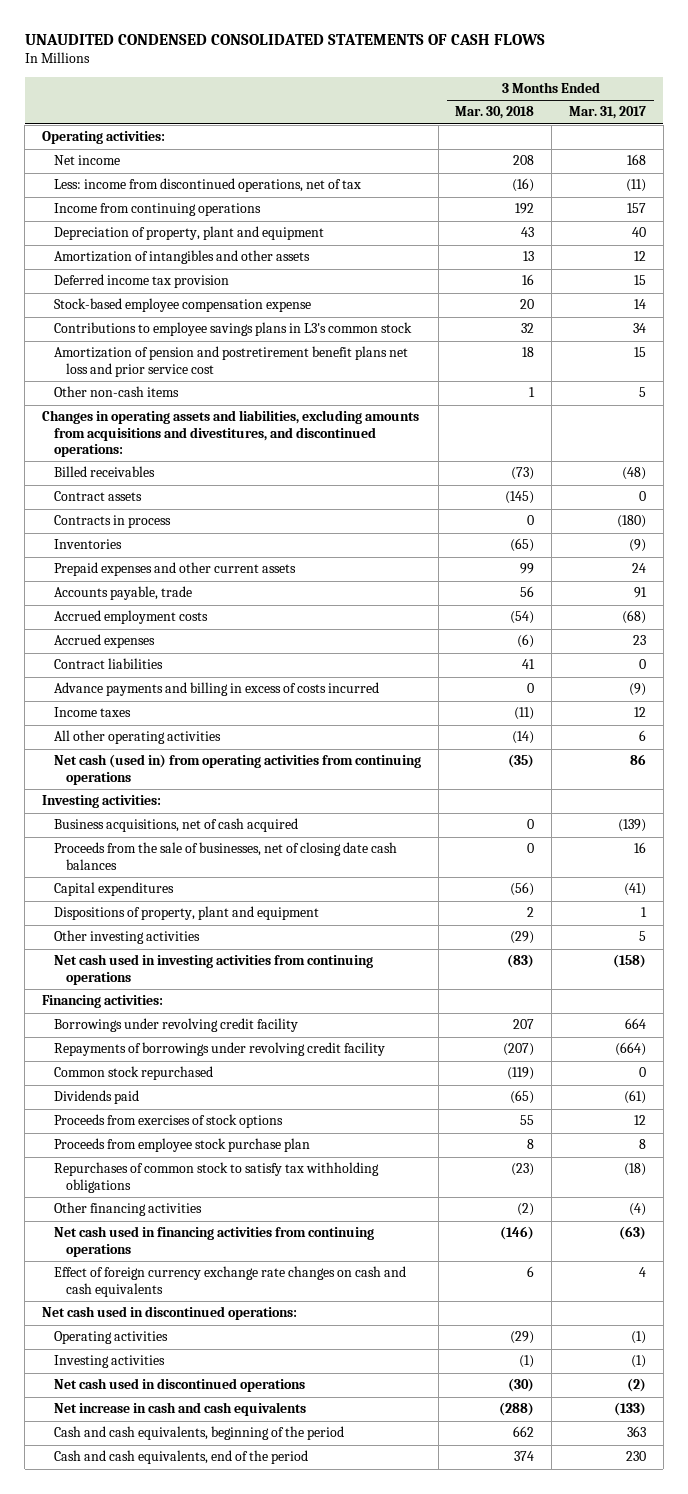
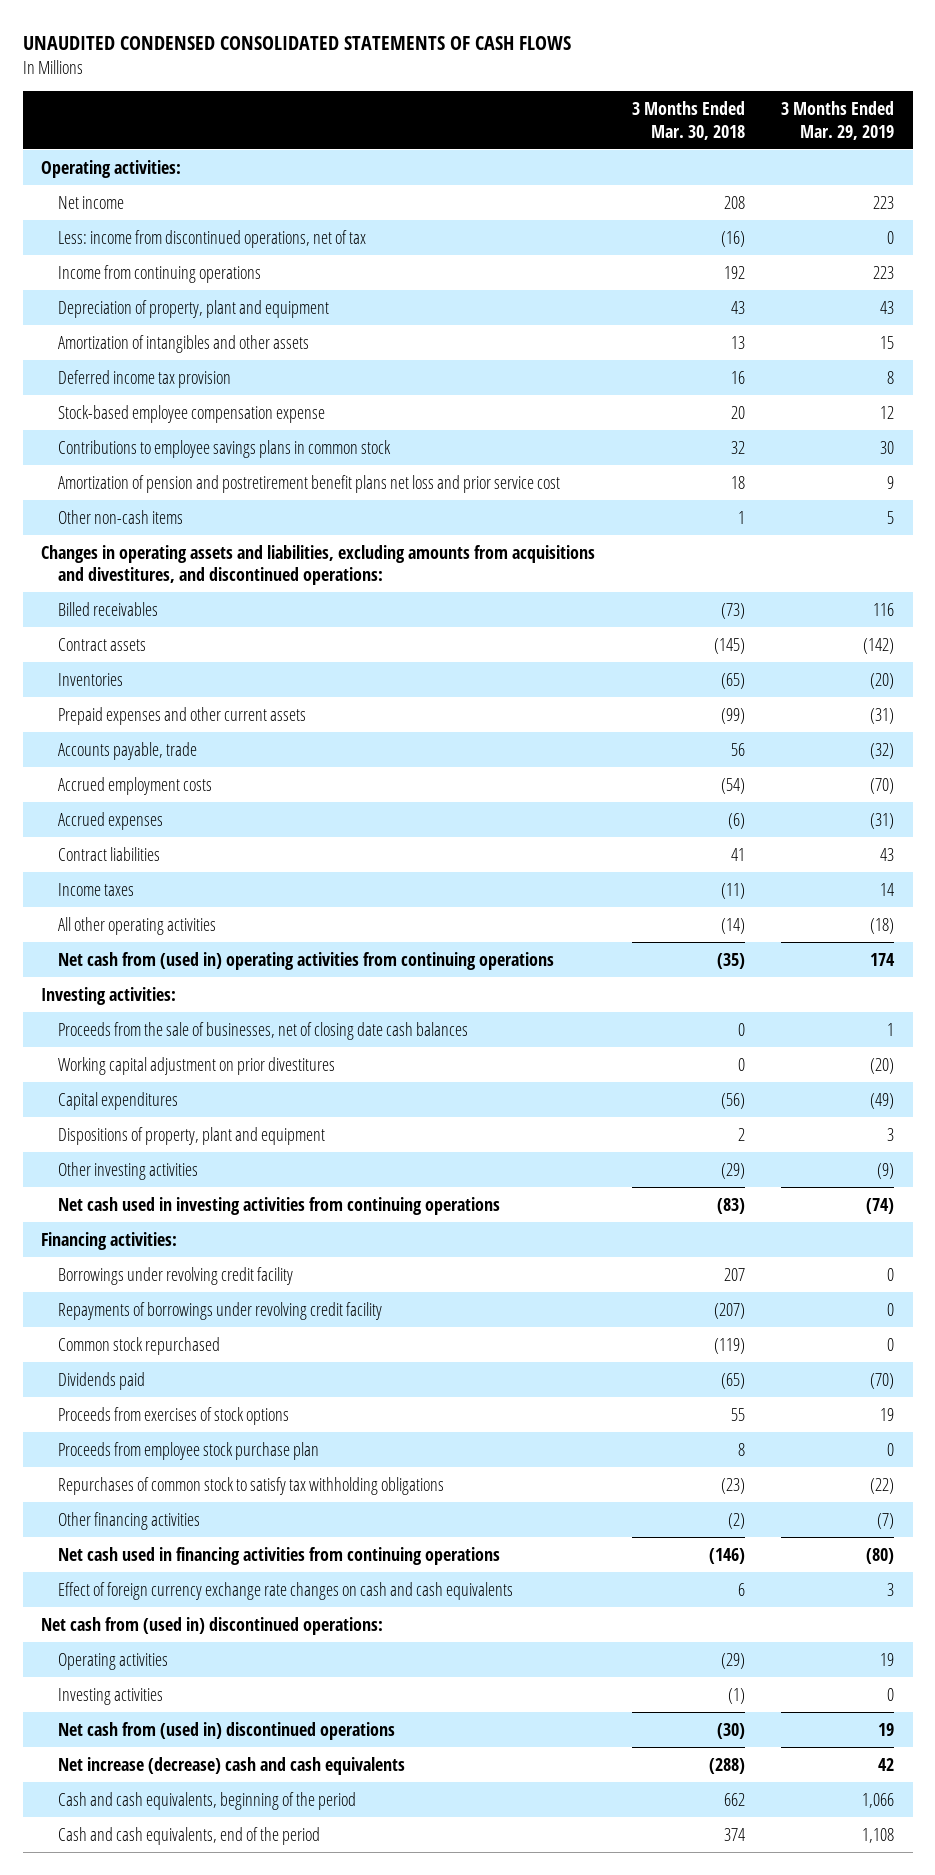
[568,106,646,120] Mar. 31, 2017 -> none
none -> [781,100,895,140] 3 Months Ended Mar. 29, 2019
[53,322,412,337] Contributions to employee savings plans in L3's common stock -> [57,439,391,458] Contributions to employee savings plans in common stock
[53,515,171,529] Contracts in process -> none
[520,563,535,575] 99 -> [720,707,745,724] (99)
[53,682,379,697] Advance payments and billing in excess of costs incurred -> none
[53,754,421,785] Net cash (used in) from operating activities from continuing operations -> [57,951,554,970] Net cash from (used in) operating activities from continuing operations
[53,818,298,833] Business acquisitions, net of cash acquired -> none
none -> [57,1056,335,1075] Working capital adjustment on prior divestitures
[42,1306,298,1321] Net cash used in discontinued operations: -> [40,1616,383,1635] Net cash from (used in) discontinued operations:
[53,1378,305,1393] Net cash used in discontinued operations -> [57,1721,395,1740] Net cash from (used in) discontinued operations
[53,1402,306,1417] Net increase in cash and cash equivalents -> [57,1756,405,1775] Net increase (decrease) cash and cash equivalents

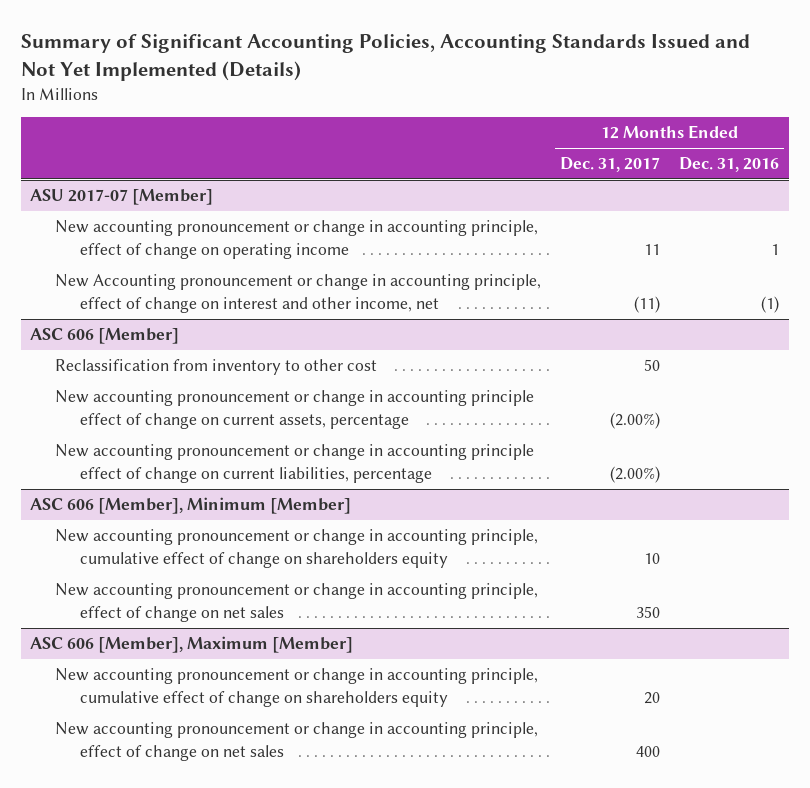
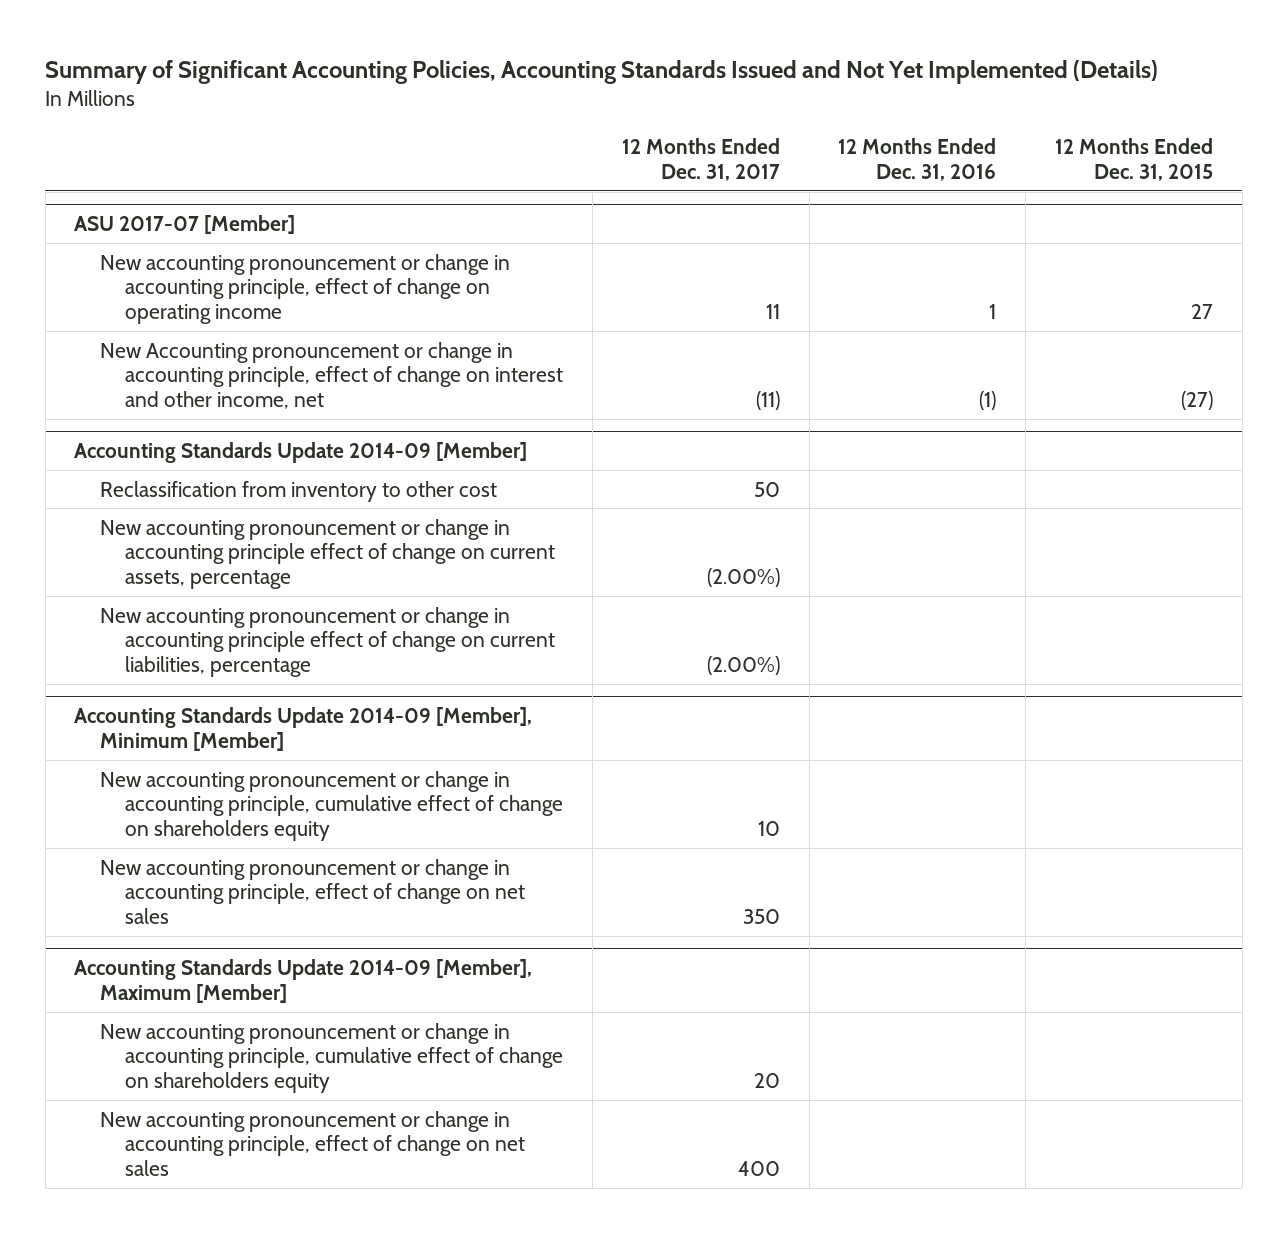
none -> [1054,137,1213,181] 12 Months Ended Dec. 31, 2015
[30,328,180,345] ASC 606 [Member] -> [74,442,528,464] Accounting Standards Update 2014-09 [Member]
[30,497,352,515] ASC 606 [Member], Minimum [Member] -> none
none -> [74,707,533,751] Accounting Standards Update 2014-09 [Member], Minimum [Member]
[30,636,354,654] ASC 606 [Member], Maximum [Member] -> none
none -> [74,959,533,1003] Accounting Standards Update 2014-09 [Member], Maximum [Member]

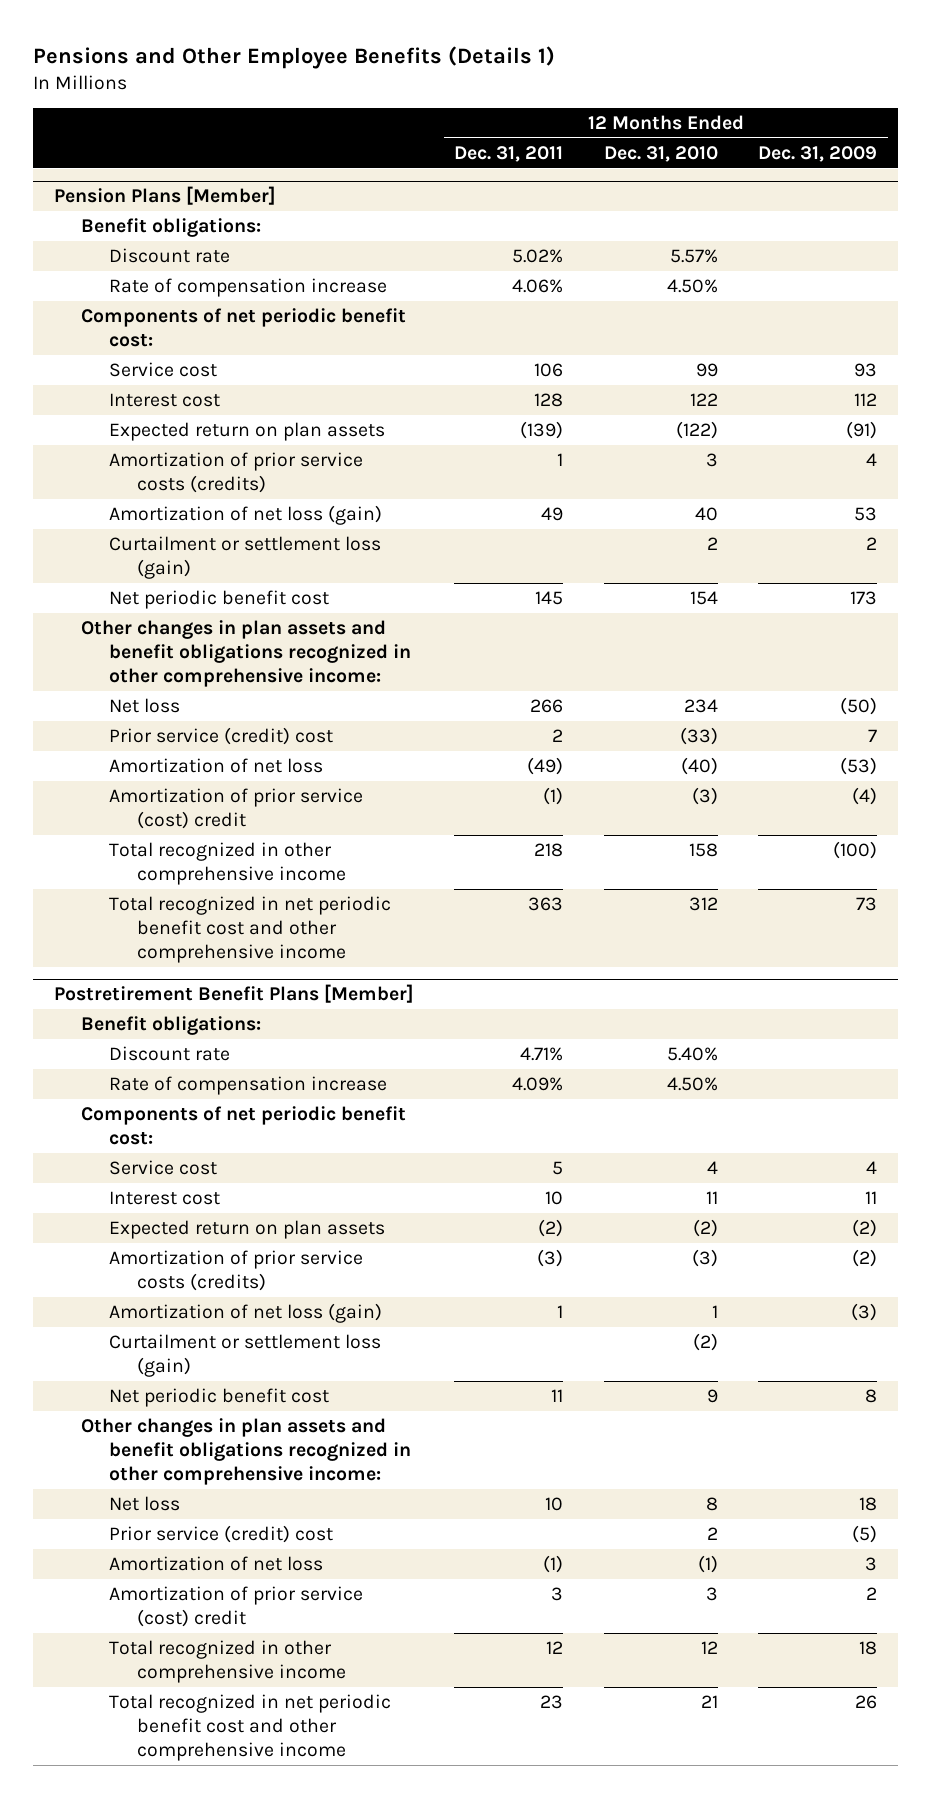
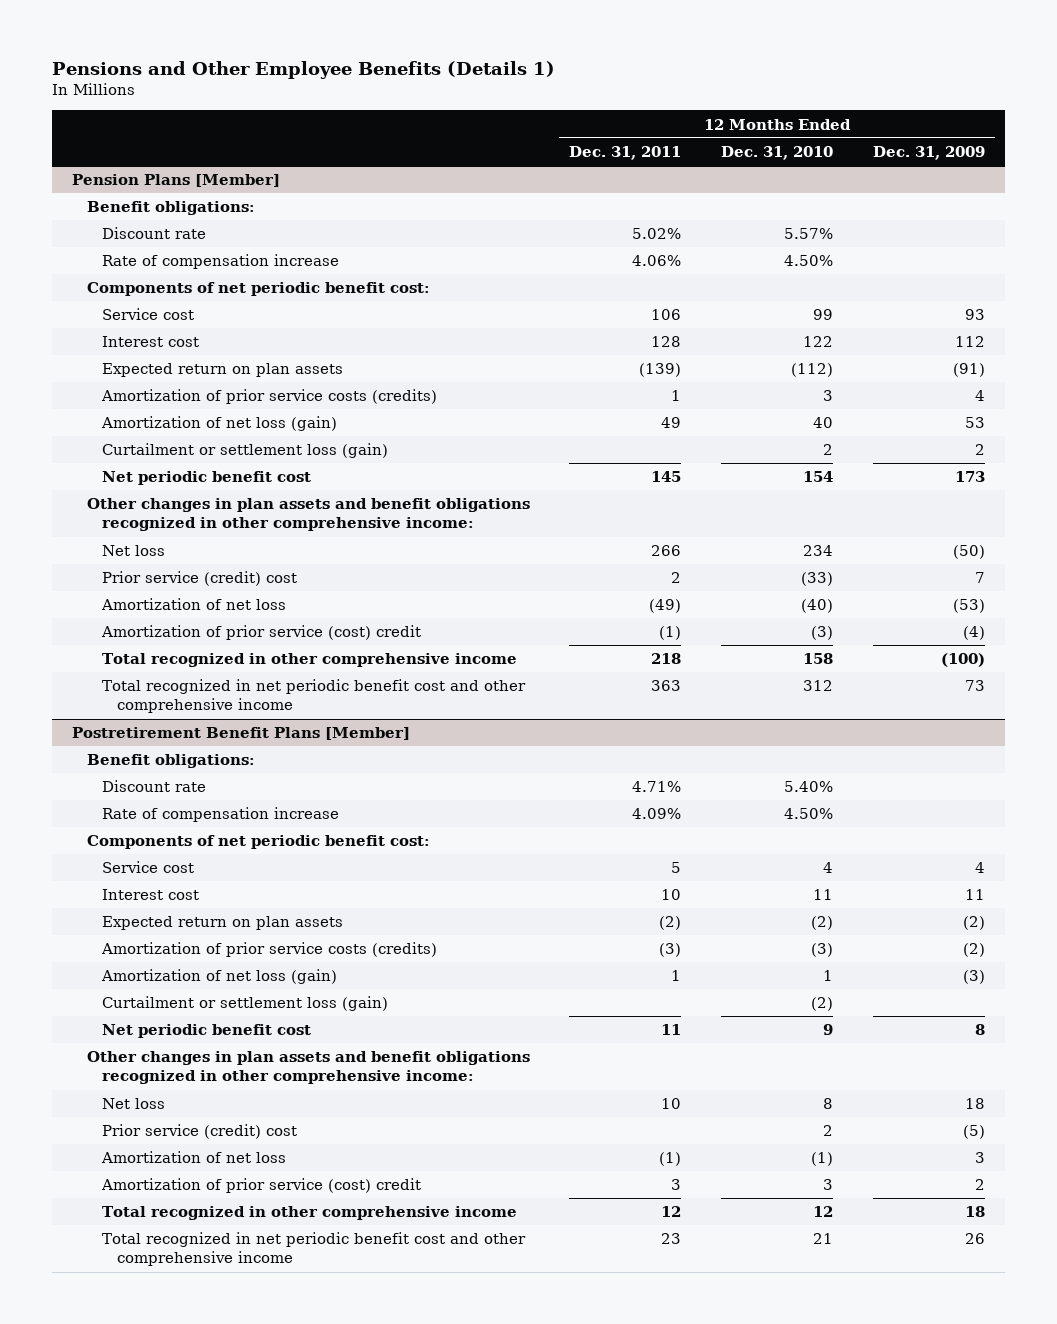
[675,420,718,439] (122) -> [791,363,834,378] (112)

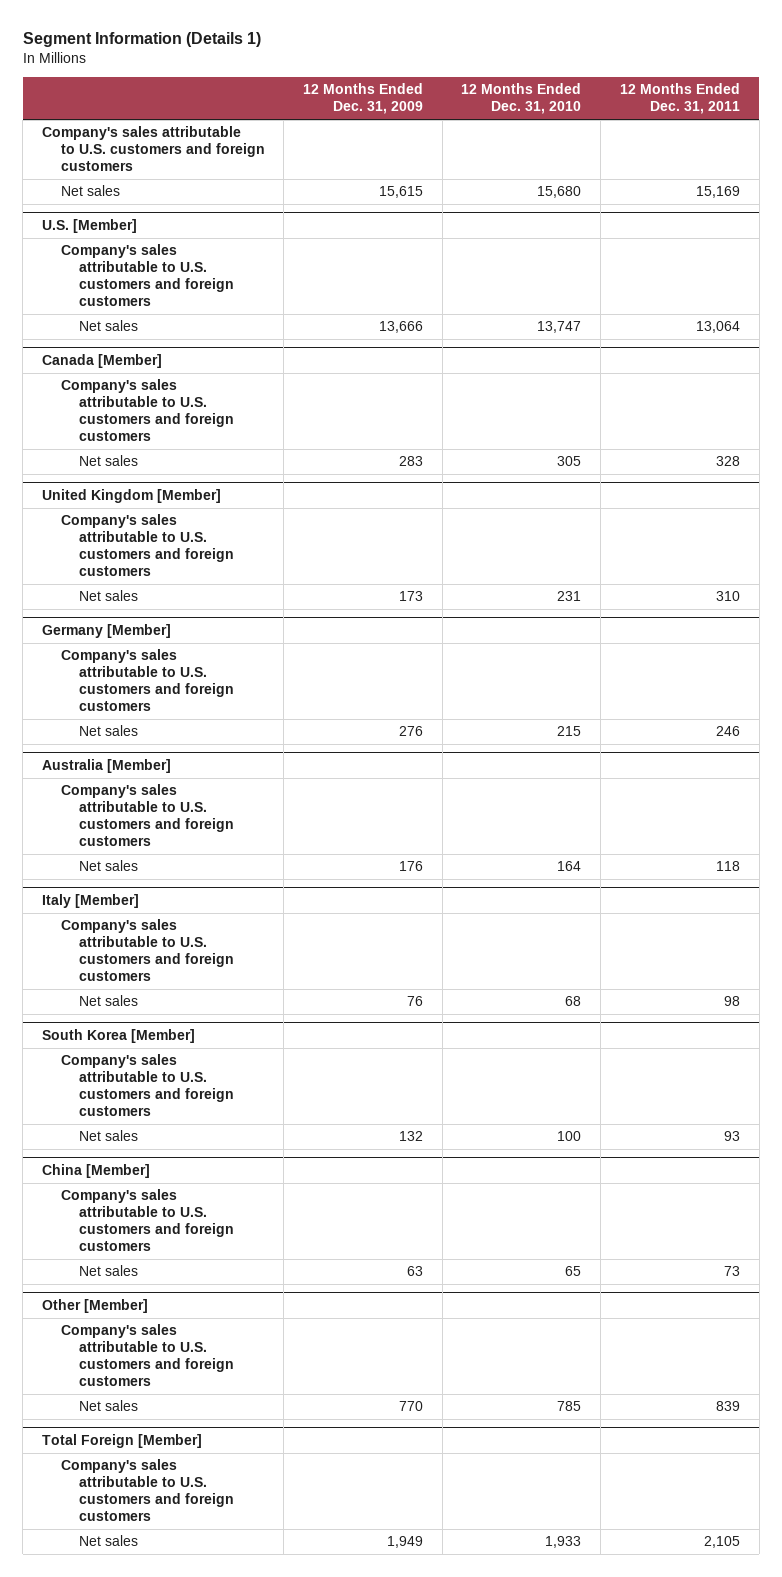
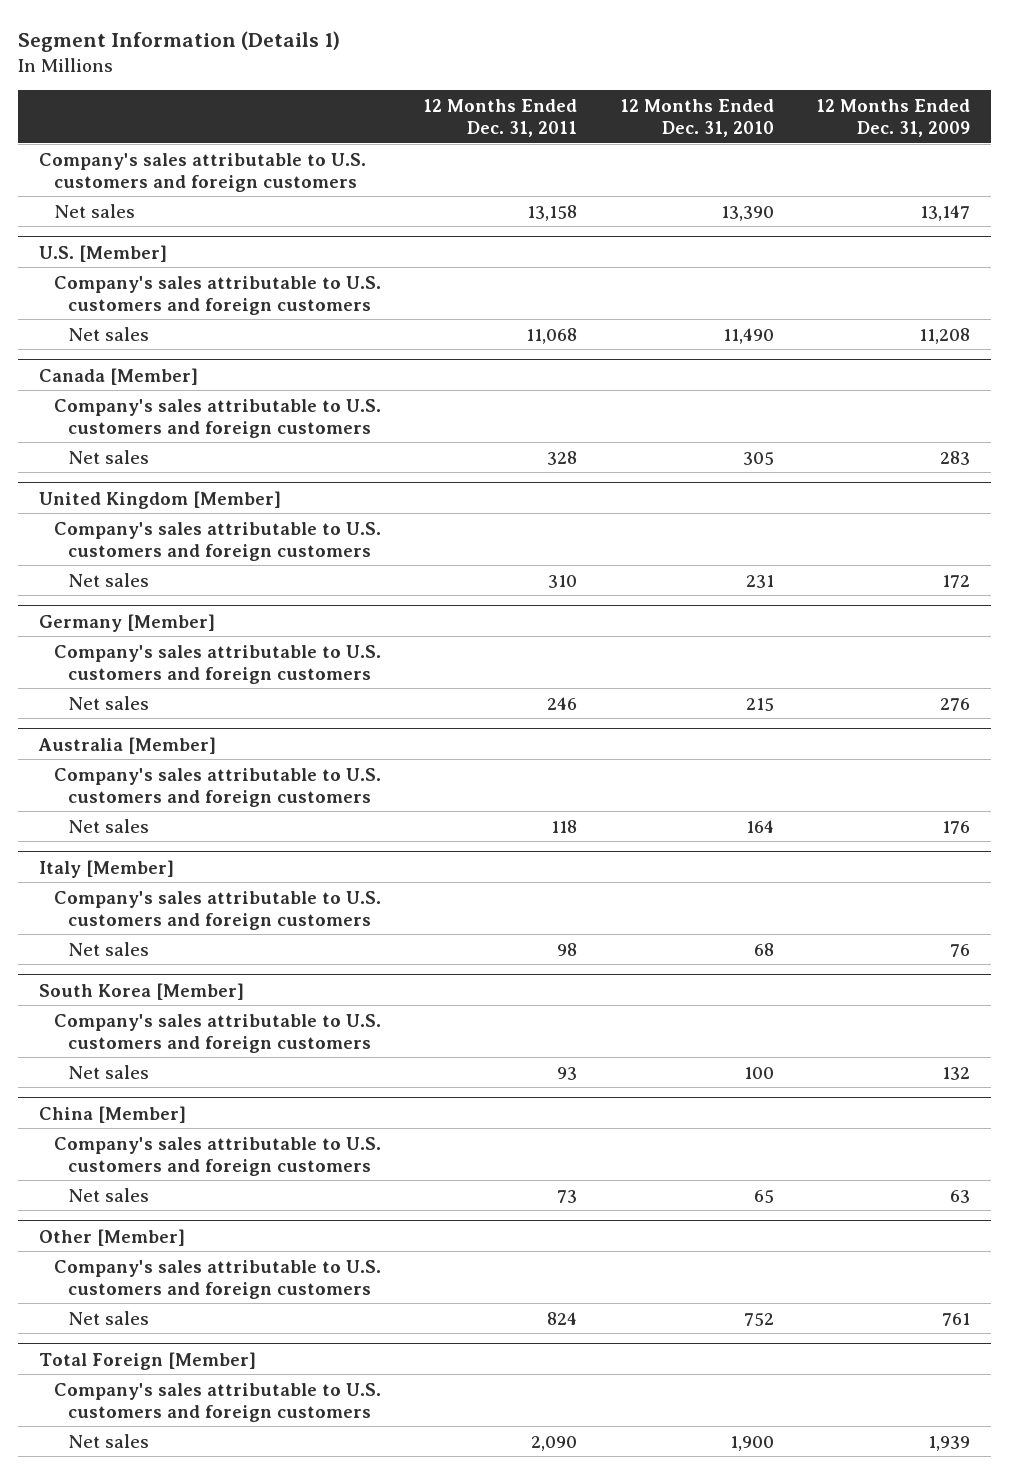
[379,186,424,199] 15,615 -> [919,204,970,221] 13,147
[537,186,582,199] 15,680 -> [720,205,774,221] 13,390
[695,186,740,199] 15,169 -> [527,204,578,221] 13,158
[379,321,424,334] 13,666 -> [918,327,970,344] 11,208
[537,321,582,334] 13,747 -> [722,327,774,344] 11,490
[695,321,740,334] 13,064 -> [526,327,578,344] 11,068
[399,591,424,602] 173 -> [941,574,970,588] 172
[399,1401,424,1412] 770 -> [941,1312,970,1326] 761
[557,1401,582,1412] 785 -> [743,1312,774,1326] 752
[715,1401,740,1412] 839 -> [547,1311,578,1325] 824
[387,1536,424,1549] 1,949 -> [927,1435,970,1451] 1,939
[545,1536,582,1549] 1,933 -> [729,1435,774,1451] 1,900
[703,1536,740,1549] 2,105 -> [531,1435,578,1451] 2,090

